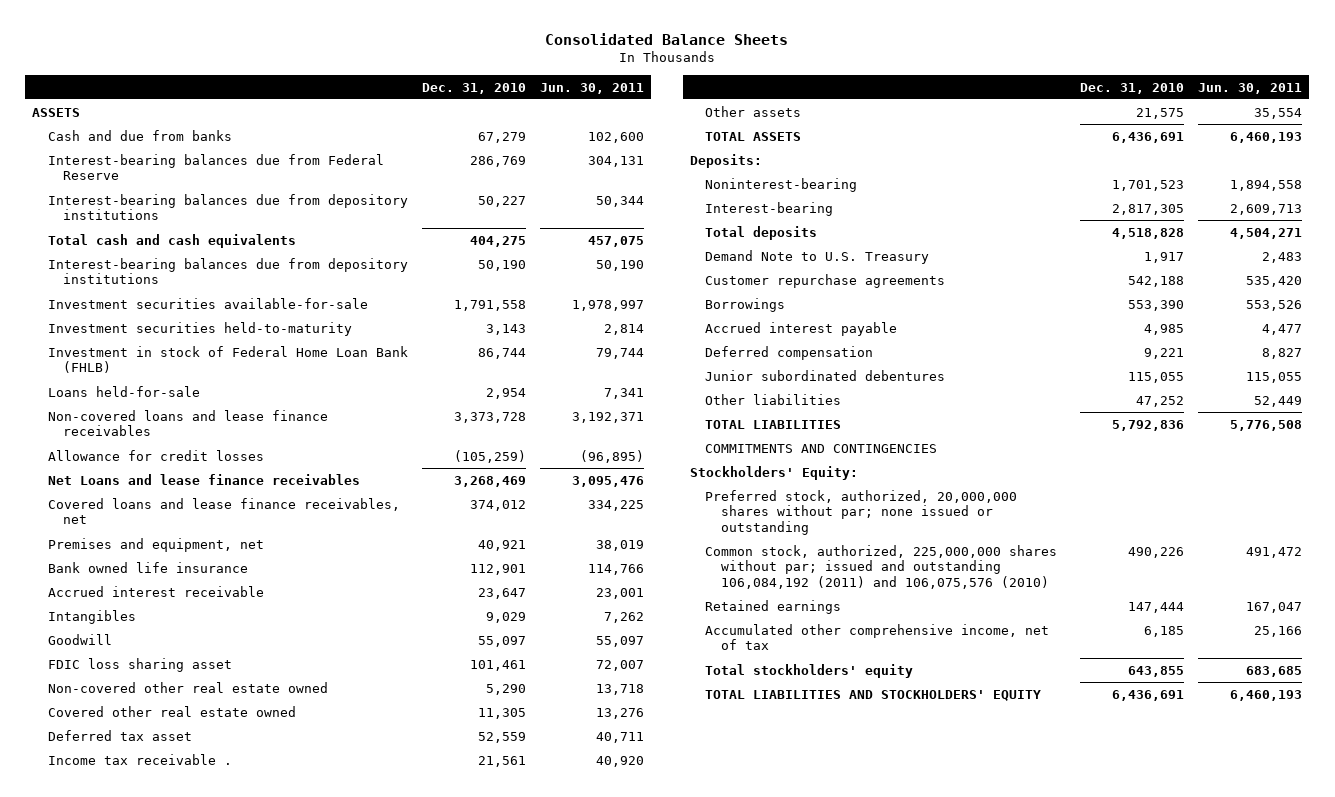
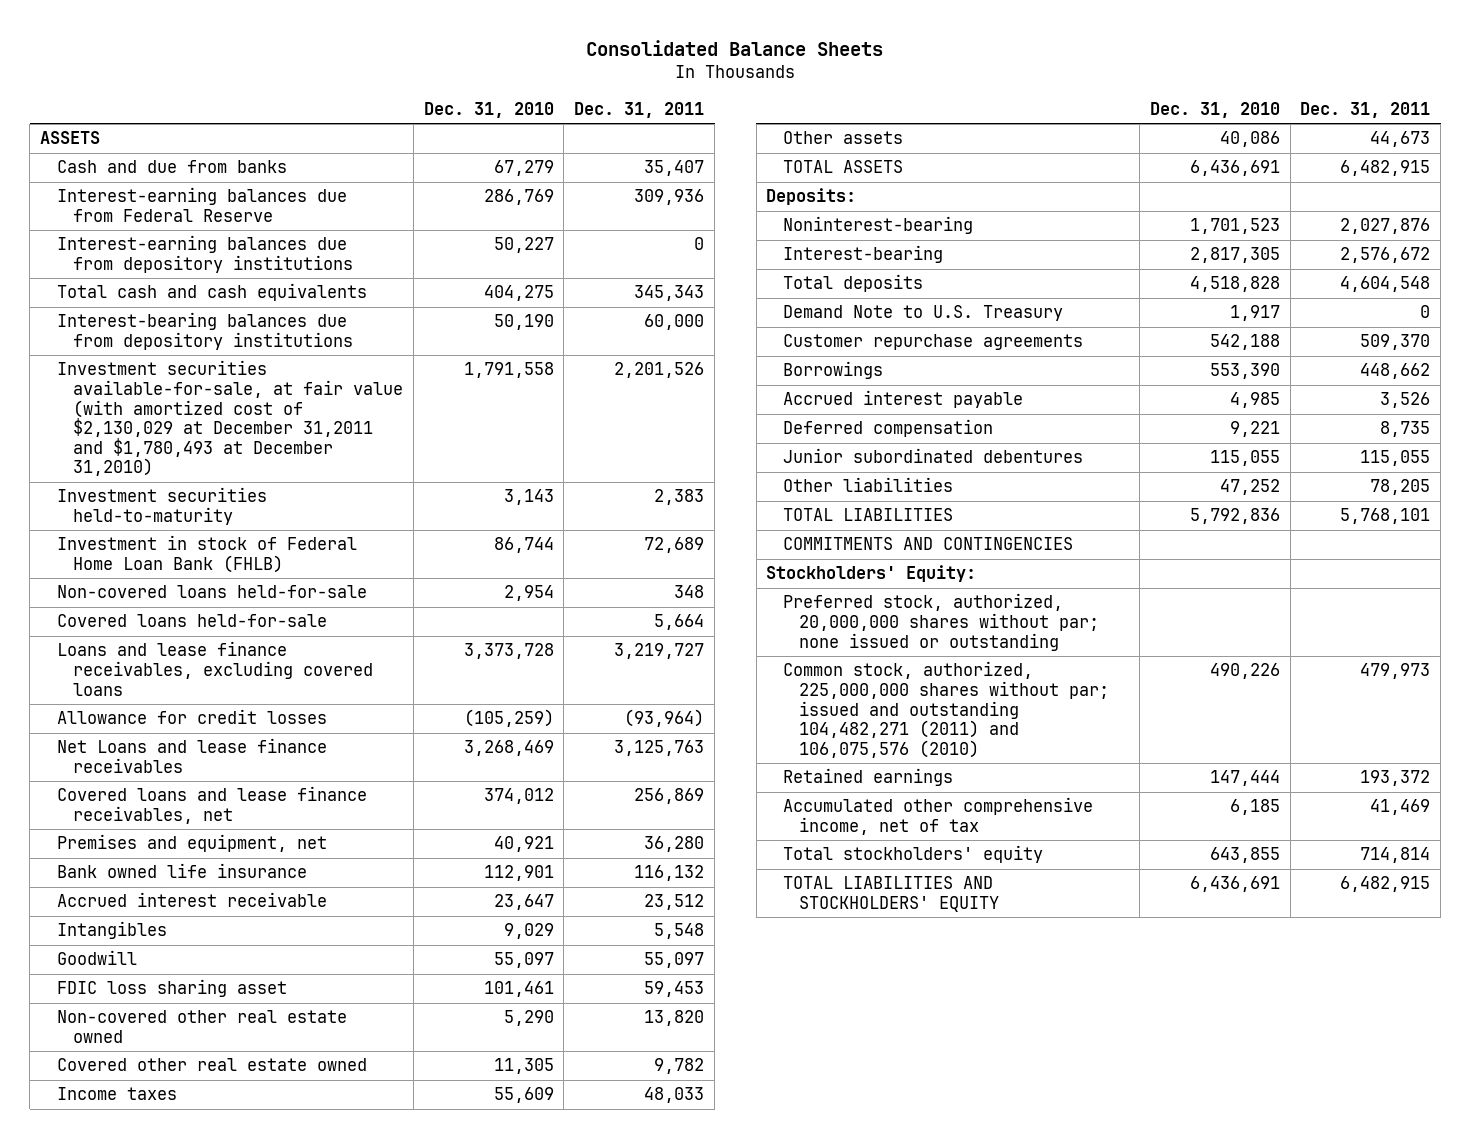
[540,82,645,94] Jun. 30, 2011 -> none
none -> [574,102,705,119] Dec. 31, 2011
[47,153,384,181] Interest-bearing balances due from Federal Reserve -> [56,187,347,222] Interest-earning balances due from Federal Reserve
[47,193,408,221] Interest-bearing balances due from depository institutions -> [56,235,354,273] Interest-earning balances due from depository institutions
[47,297,368,309] Investment securities available-for-sale -> [56,360,404,477] Investment securities available-for-sale, at fair value (with amortized cost of $2,130,029 at December 31,2011 and $1,780,493 at December 31,2010)
[47,385,200,397] Loans held-for-sale -> [56,585,367,599] Non-covered loans held-for-sale
none -> [56,614,327,628] Covered loans held-for-sale
[47,409,328,437] Non-covered loans and lease finance receivables -> [56,641,374,696] Loans and lease finance receivables, excluding covered loans
[47,729,192,741] Deferred tax asset -> none
[47,753,232,765] Income tax receivable . -> [56,1087,177,1101] Income taxes
[477,755,526,767] 21,561 -> [493,1087,554,1104] 55,609
[1135,107,1184,119] 21,575 -> [1219,131,1280,148] 40,086
[705,544,1058,590] Common stock, authorized, 225,000,000 shares without par; issued and outstanding 106,084,192 (2011) and 106,075,576 (2010) -> [782,661,1110,758] Common stock, authorized, 225,000,000 shares without par; issued and outstanding 104,482,271 (2011) and 106,075,576 (2010)

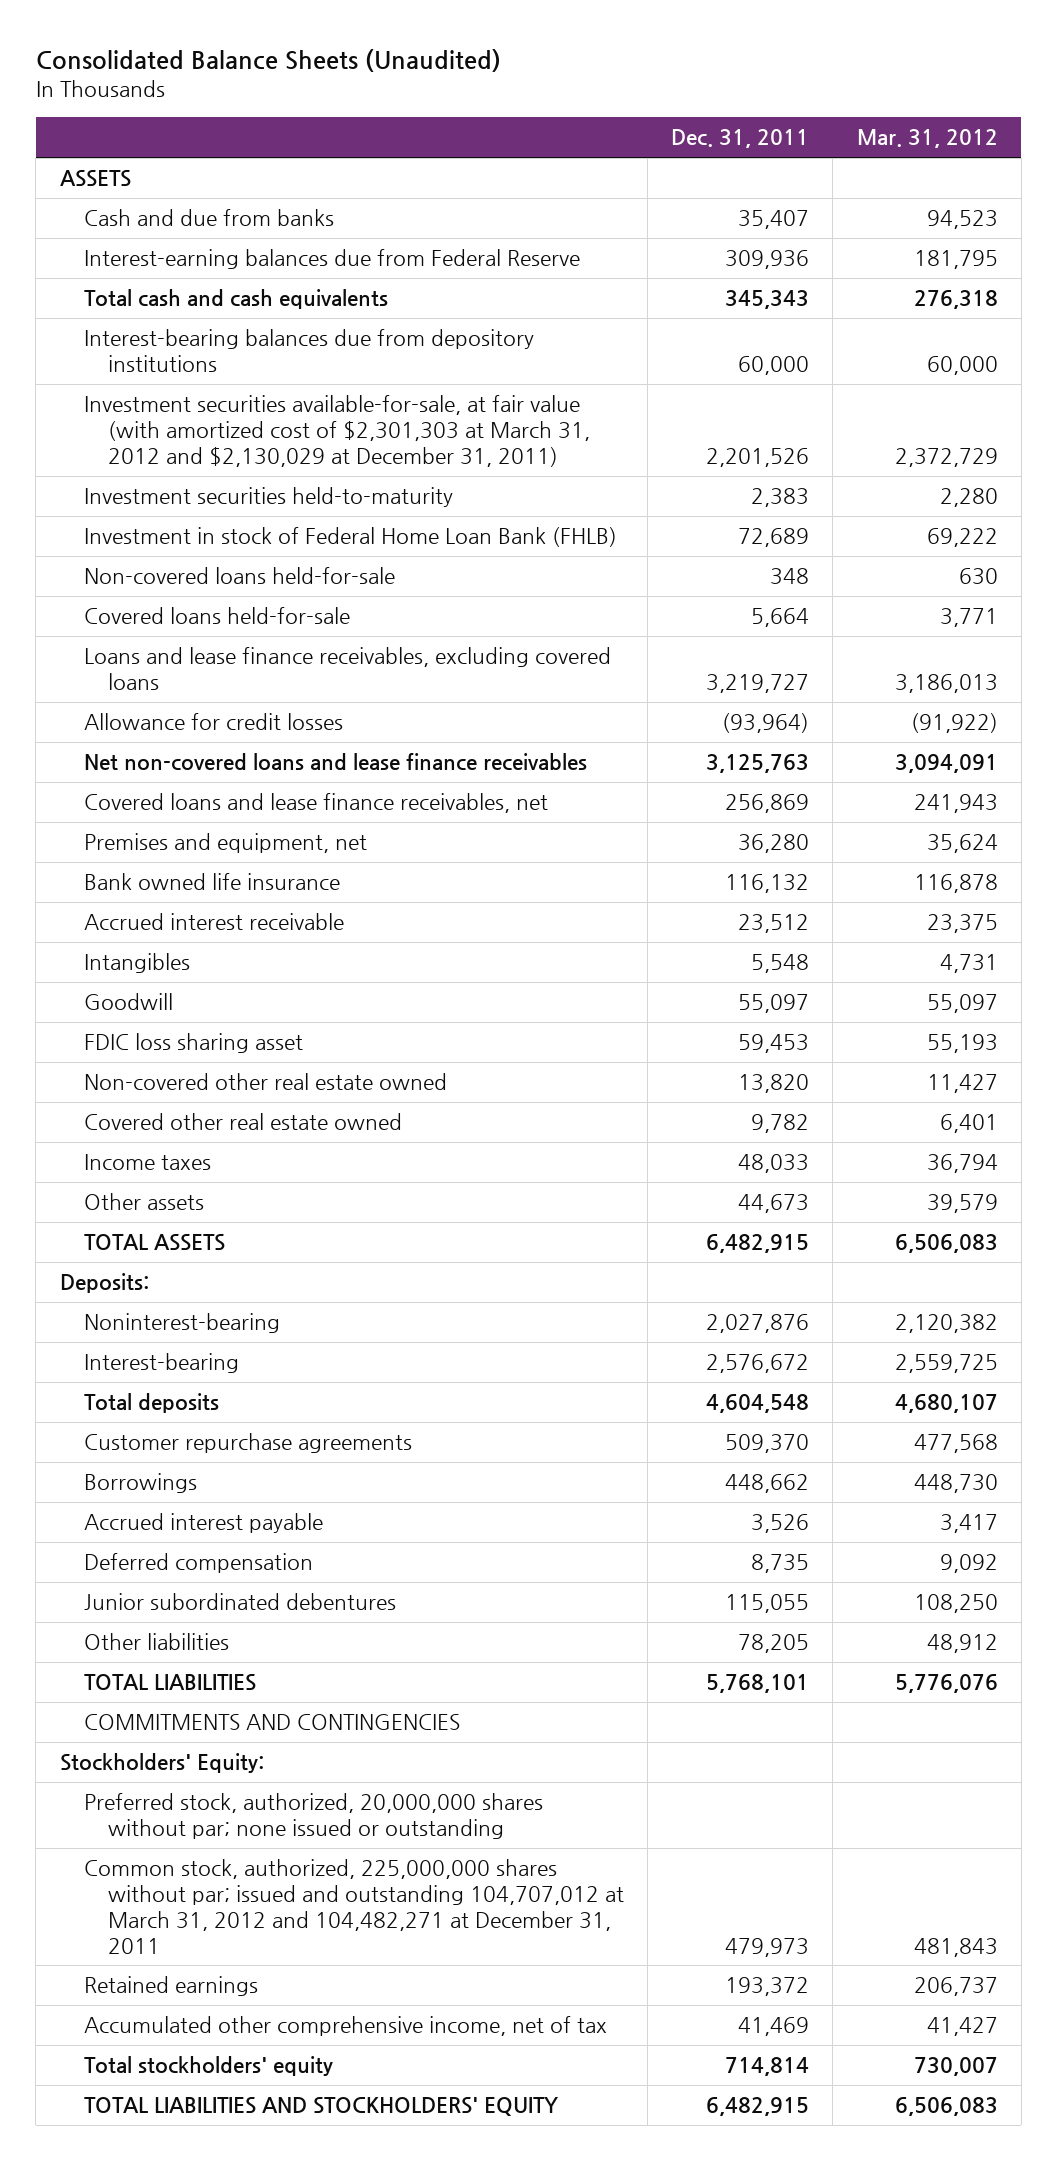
[586,39,884,56] Consolidated Balance Sheets -> [35,49,501,73] Consolidated Balance Sheets (Unaudited)
[423,102,554,119] Dec. 31, 2010 -> none
none -> [856,129,998,149] Mar. 31, 2012
[56,235,354,273] Interest-earning balances due from depository institutions -> none
[56,360,404,477] Investment securities available-for-sale, at fair value (with amortized cost of $2,130,029 at December 31,2011 and $1,780,493 at December 31,2010) -> [83,395,590,467] Investment securities available-for-sale, at fair value (with amortized cost of $2,301,303 at March 31, 2012 and $2,130,029 at December 31, 2011)
[56,738,327,773] Net Loans and lease finance receivables -> [83,753,587,772] Net non-covered loans and lease finance receivables
[782,305,1063,322] Demand Note to U.S. Treasury -> none
[782,661,1110,758] Common stock, authorized, 225,000,000 shares without par; issued and outstanding 104,482,271 (2011) and 106,075,576 (2010) -> [83,1859,624,1954] Common stock, authorized, 225,000,000 shares without par; issued and outstanding 104,707,012 at March 31, 2012 and 104,482,271 at December 31, 2011

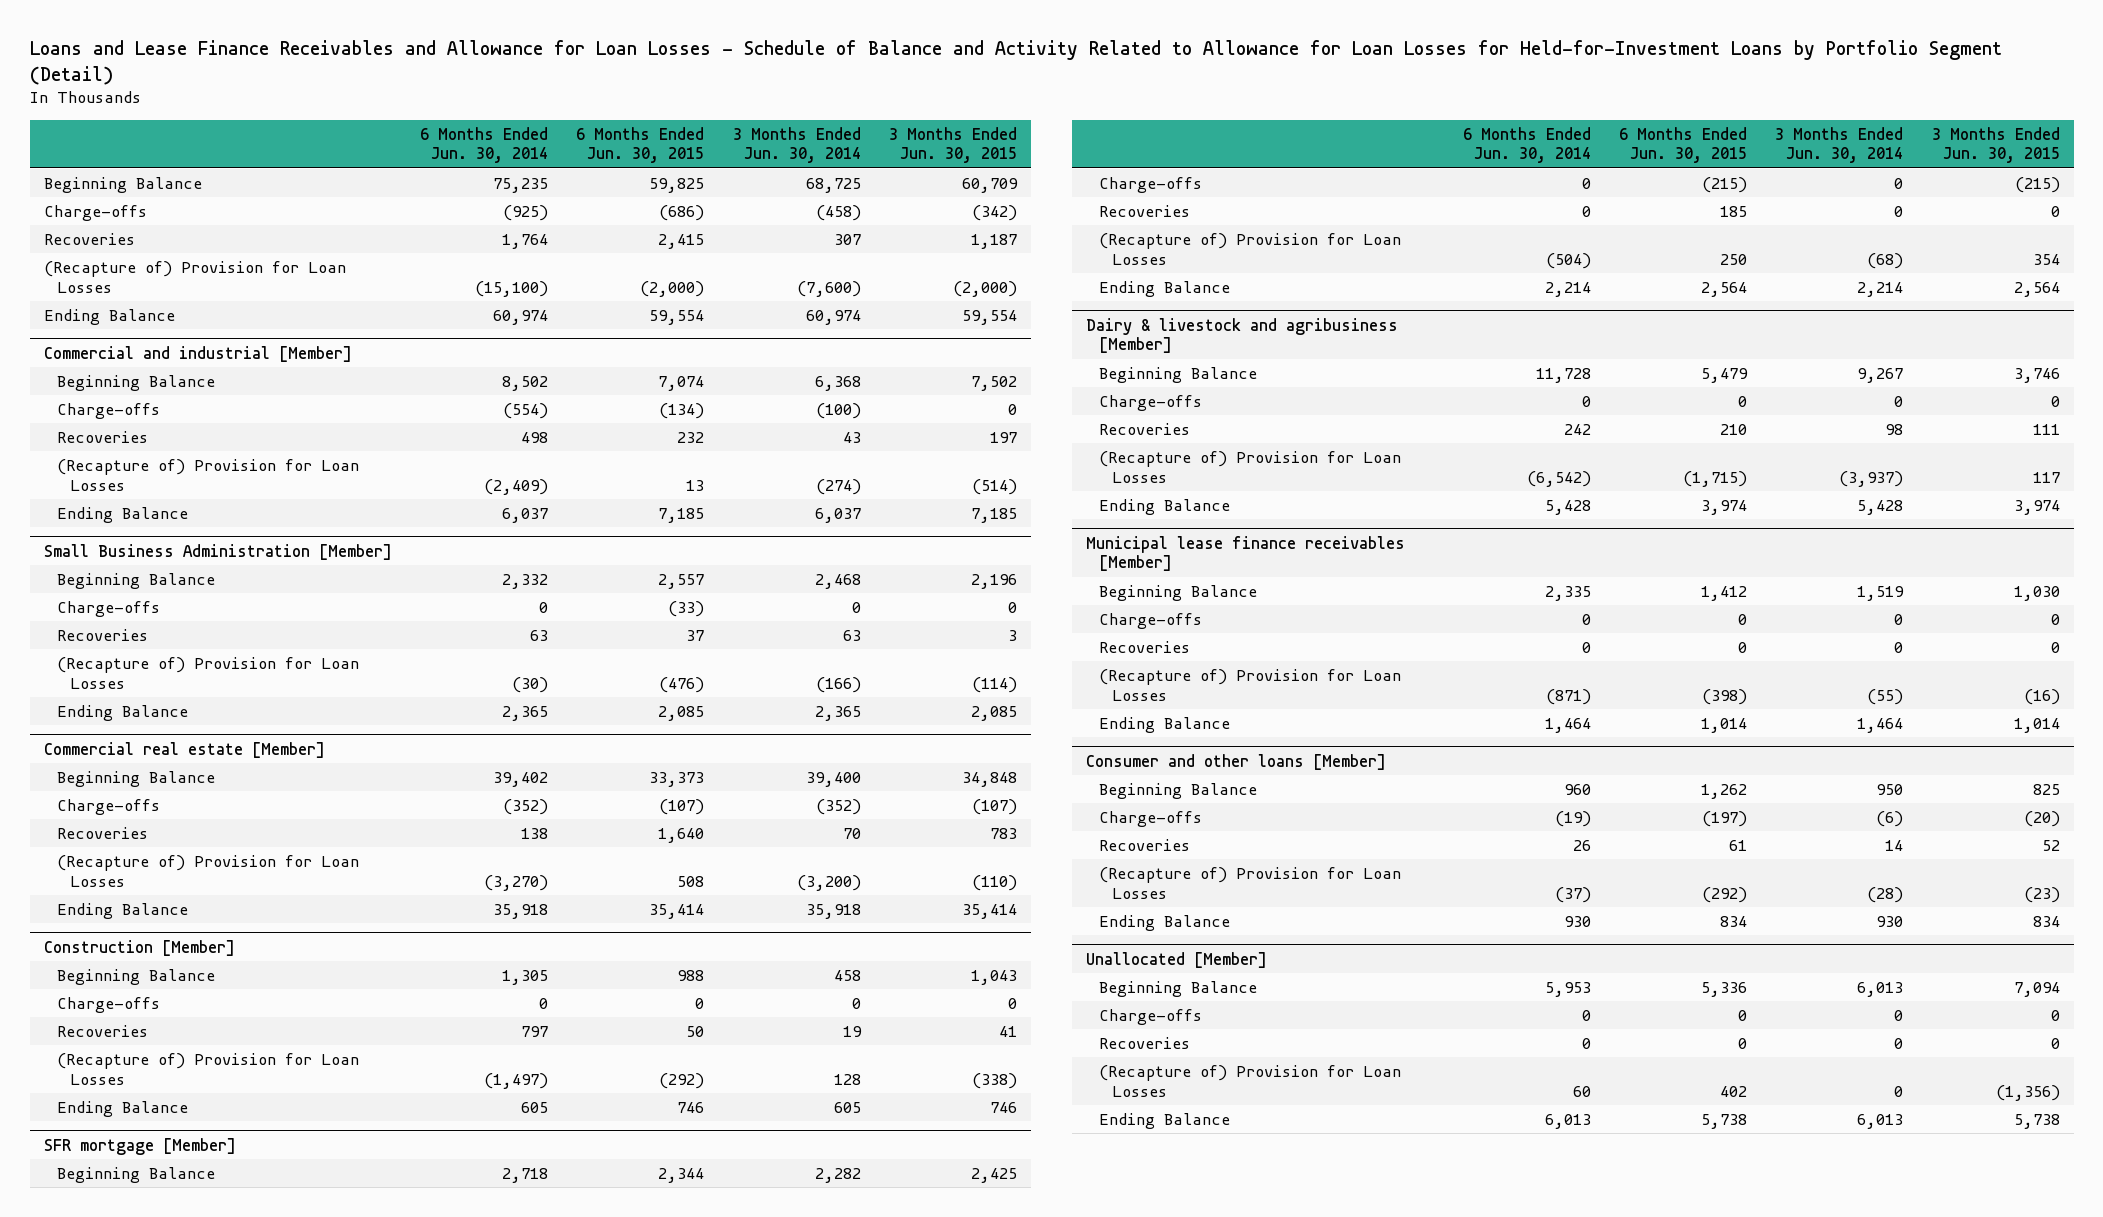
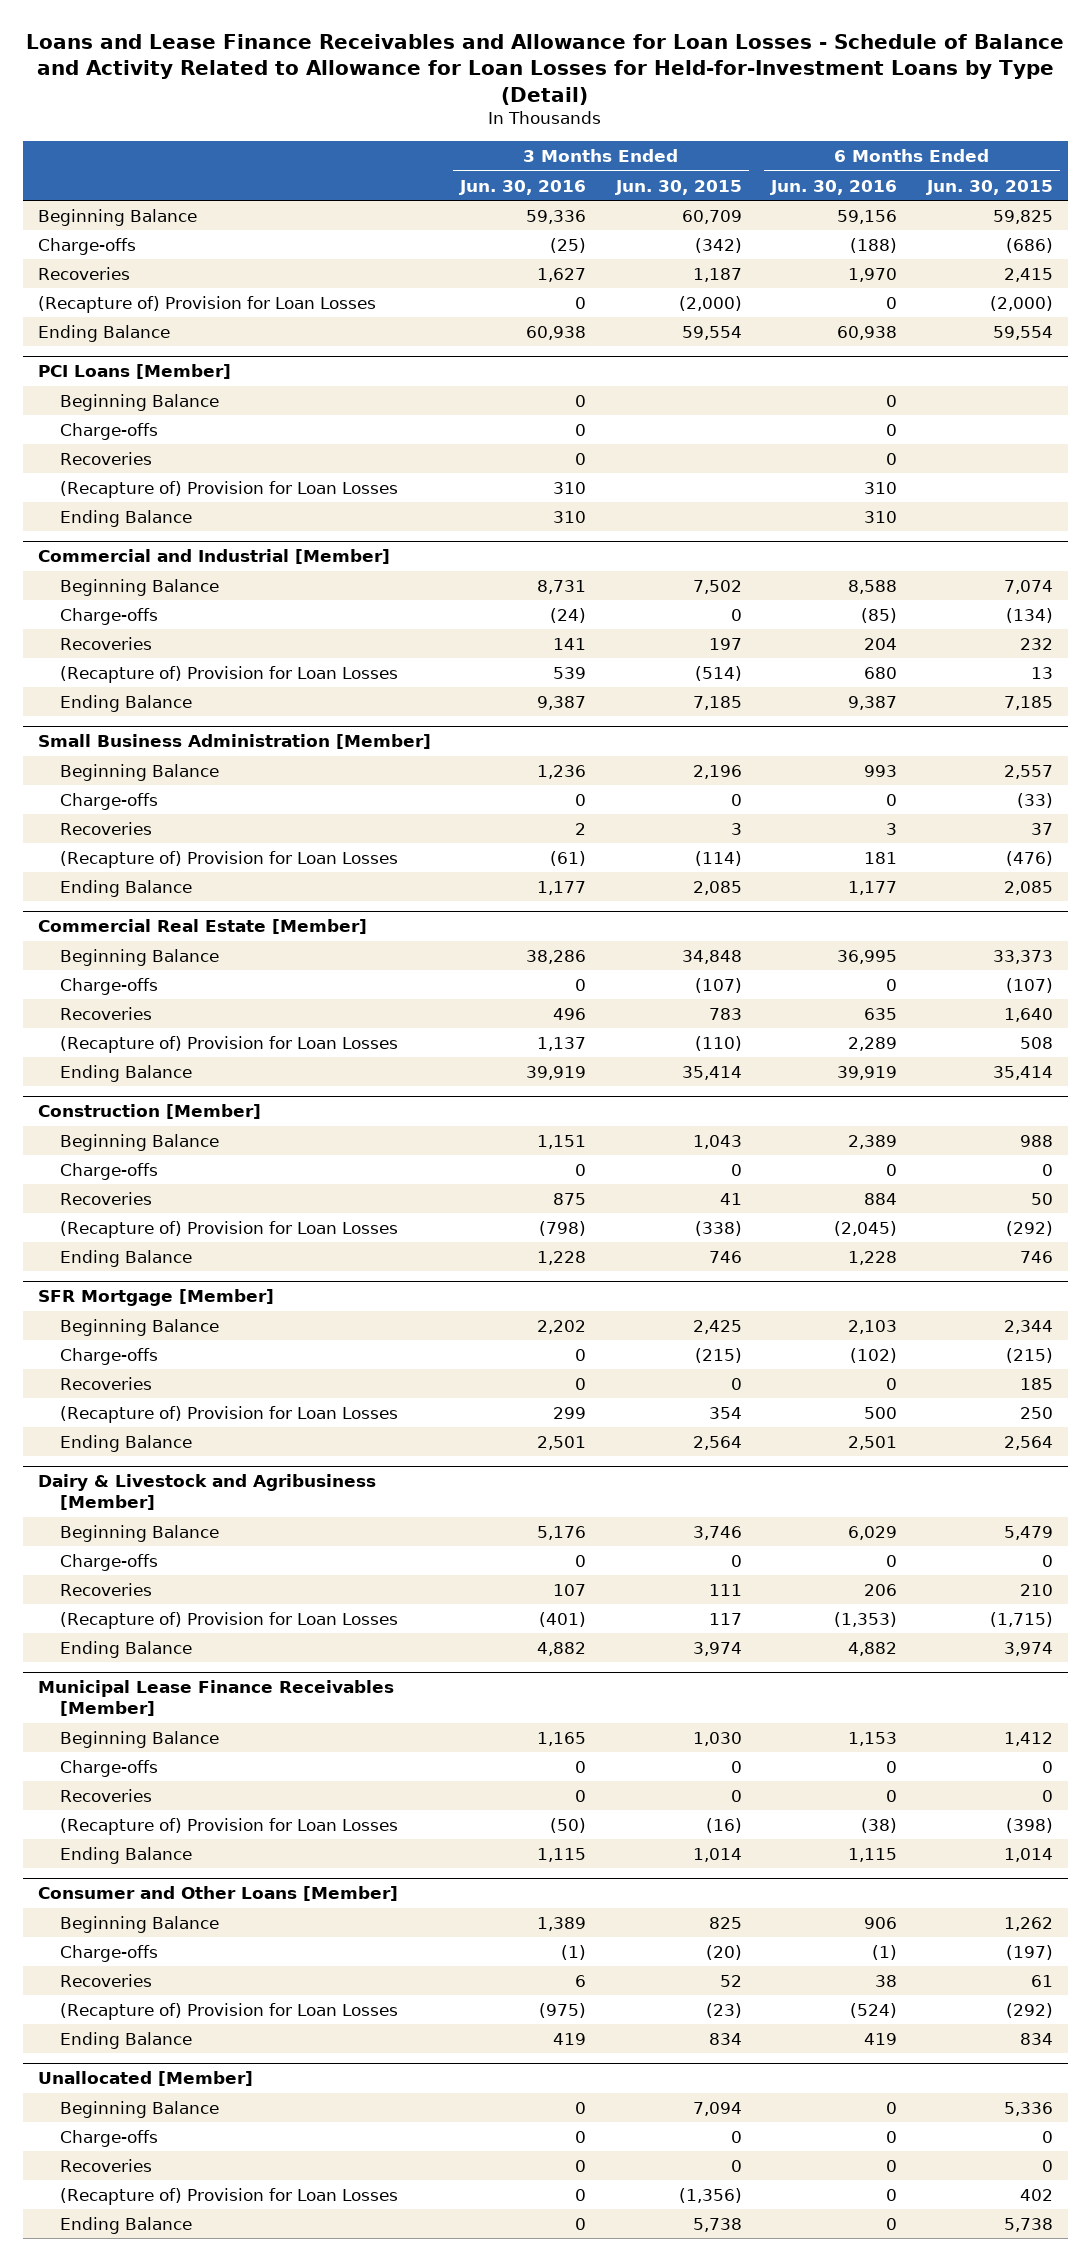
[29,40,2002,85] Loans and Lease Finance Receivables and Allowance for Loan Losses - Schedule of Balance and Activity Related to Allowance for Loan Losses for Held-for-Investment Loans by Portfolio Segment (Detail) -> [26,34,1065,105] Loans and Lease Finance Receivables and Allowance for Loan Losses - Schedule of Balance and Activity Related to Allowance for Loan Losses for Held-for-Investment Loans by Type (Detail)
[420,126,549,164] 6 Months Ended Jun. 30, 2014 -> none
[732,126,861,164] 3 Months Ended Jun. 30, 2014 -> none
none -> [459,179,587,195] Jun. 30, 2016
none -> [770,179,898,195] Jun. 30, 2016
none -> [37,364,231,380] PCI Loans [Member]
none -> [59,393,219,411] Beginning Balance
none -> [59,422,158,440] Charge-offs
none -> [59,451,152,465] Recoveries
none -> [59,480,398,498] (Recapture of) Provision for Loan Losses
none -> [59,509,192,527] Ending Balance
[43,345,352,362] Commercial and industrial [Member] -> [37,549,390,565] Commercial and Industrial [Member]
[43,741,325,758] Commercial real estate [Member] -> [37,919,367,935] Commercial Real Estate [Member]
[43,1137,236,1155] SFR mortgage [Member] -> [37,1289,274,1307] SFR Mortgage [Member]
[1086,317,1399,354] Dairy & livestock and agribusiness [Member] -> [37,1474,376,1511] Dairy & Livestock and Agribusiness [Member]
[1086,535,1406,572] Municipal lease finance receivables [Member] -> [37,1680,394,1717] Municipal Lease Finance Receivables [Member]
[1086,753,1387,770] Consumer and other loans [Member] -> [37,1886,398,1902] Consumer and Other Loans [Member]

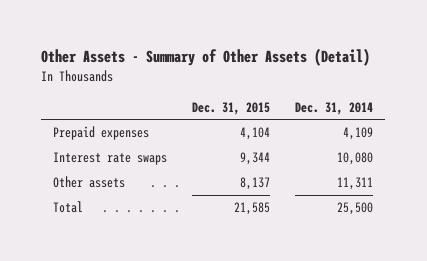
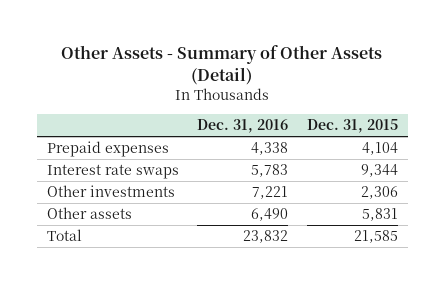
[295,101,374,115] Dec. 31, 2014 -> none
none -> [197,119,289,134] Dec. 31, 2016
none -> [46,185,175,198] Other investments
[240,177,271,191] 8,137 -> [362,208,399,222] 5,831

